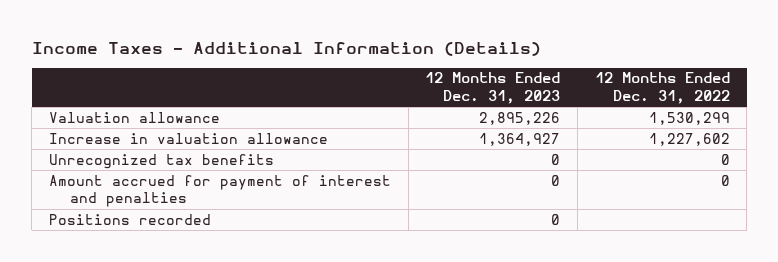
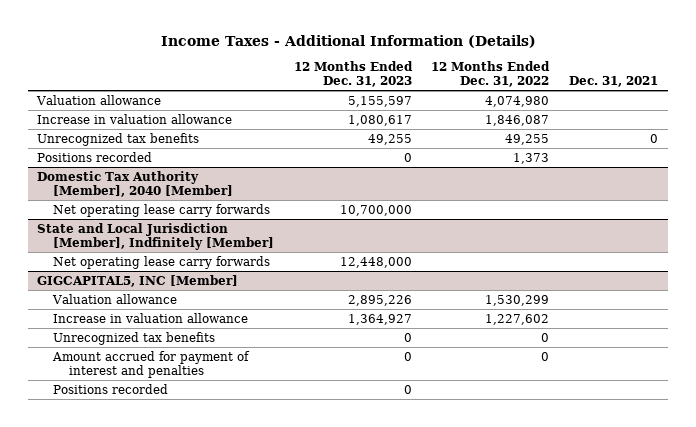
none -> [569,75,659,87] Dec. 31, 2021
none -> [36,94,162,105] Valuation allowance
none -> [37,113,233,124] Increase in valuation allowance
none -> [37,132,200,146] Unrecognized tax benefits
none -> [37,151,153,162] Positions recorded
none -> [37,170,234,197] Domestic Tax Authority [Member], 2040 [Member]
none -> [53,203,271,217] Net operating lease carry forwards
none -> [37,222,275,250] State and Local Jurisdiction [Member], Indfinitely [Member]
none -> [53,255,271,269] Net operating lease carry forwards
none -> [37,274,239,287] GIGCAPITAL5, INC [Member]

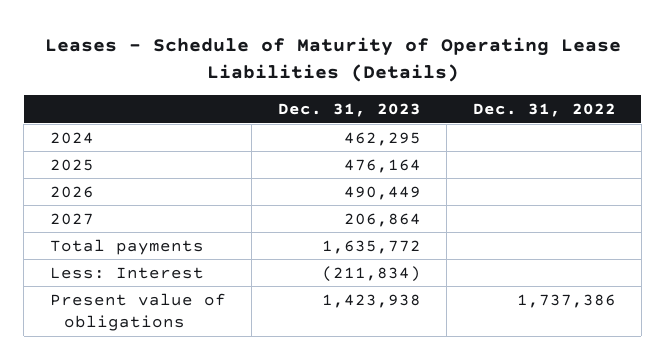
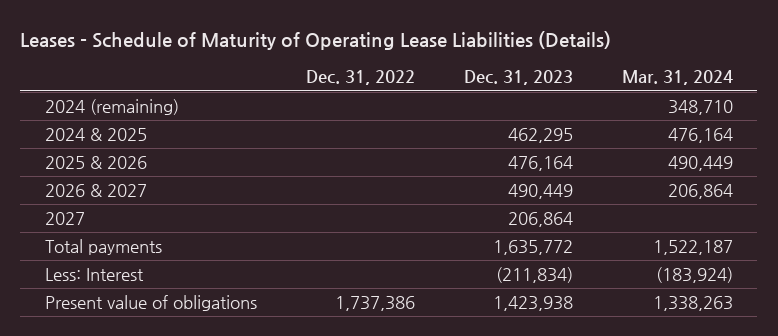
none -> [621,70,733,86] Mar. 31, 2024
none -> [44,98,179,115] 2024 (remaining)
[49,131,94,144] 2024 -> [44,127,147,141] 2024 & 2025
[49,158,94,171] 2025 -> [44,155,147,169] 2025 & 2026
[49,185,94,198] 2026 -> [44,183,147,197] 2026 & 2027

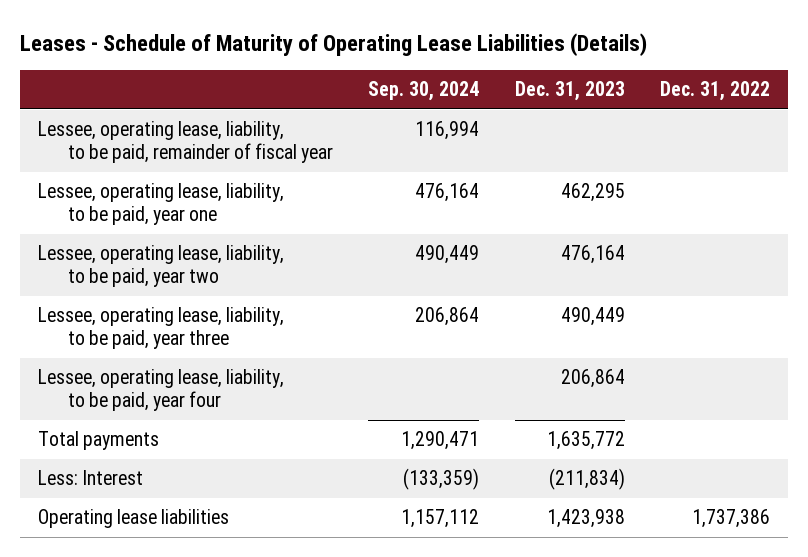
[621,70,733,86] Mar. 31, 2024 -> none
none -> [368,81,480,102] Sep. 30, 2024
[44,98,179,115] 2024 (remaining) -> [38,121,334,164] Lessee, operating lease, liability, to be paid, remainder of fiscal year
[44,127,147,141] 2024 & 2025 -> [38,183,285,226] Lessee, operating lease, liability, to be paid, year one
[44,155,147,169] 2025 & 2026 -> [38,245,285,288] Lessee, operating lease, liability, to be paid, year two
[44,183,147,197] 2026 & 2027 -> [38,307,285,350] Lessee, operating lease, liability, to be paid, year three
[44,211,85,225] 2027 -> [38,369,285,412] Lessee, operating lease, liability, to be paid, year four
[44,294,257,311] Present value of obligations -> [38,509,230,529] Operating lease liabilities

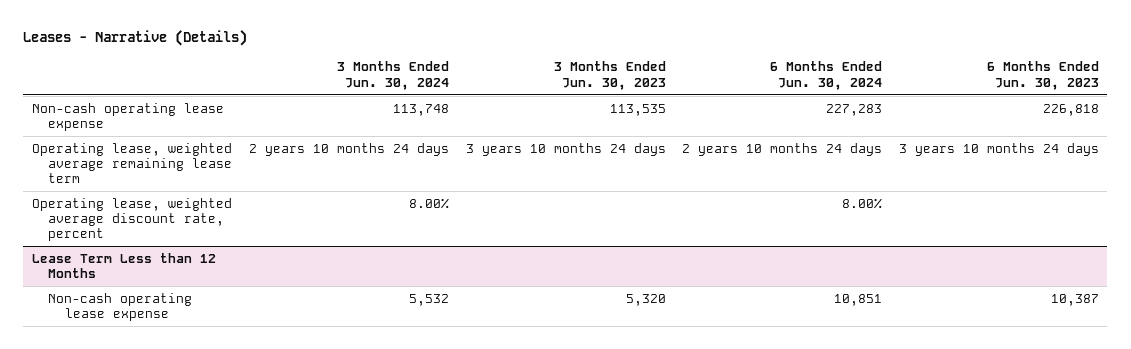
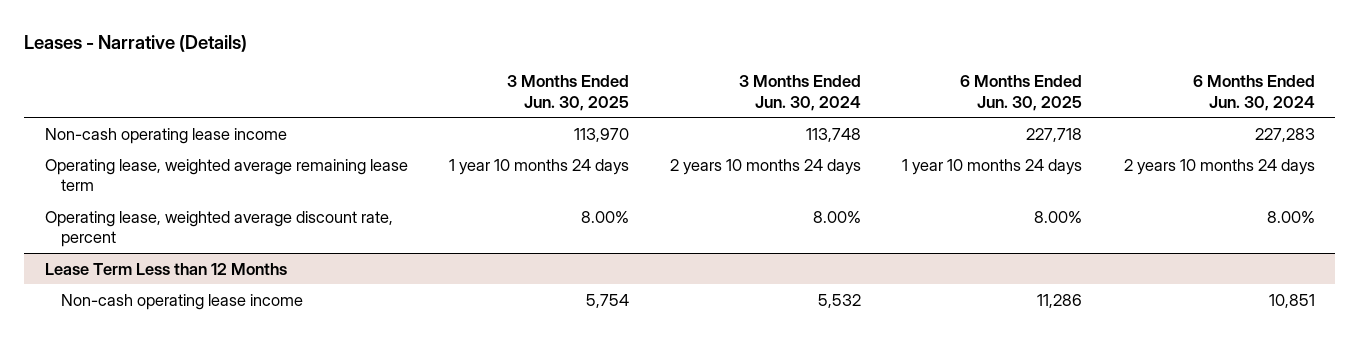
[553,61,666,90] 3 Months Ended Jun. 30, 2023 -> none
[986,61,1099,90] 6 Months Ended Jun. 30, 2023 -> none
none -> [506,75,629,111] 3 Months Ended Jun. 30, 2025
none -> [960,75,1083,111] 6 Months Ended Jun. 30, 2025
[31,102,224,131] Non-cash operating lease expense -> [44,127,287,144] Non-cash operating lease income
[48,292,193,321] Non-cash operating lease expense -> [60,293,303,310] Non-cash operating lease income

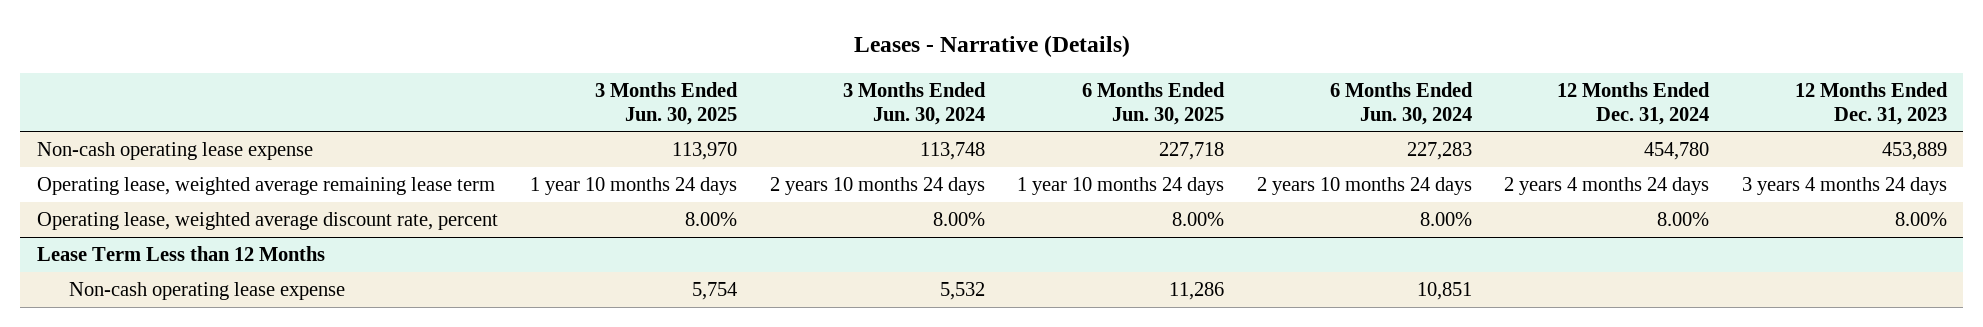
none -> [1557,81,1711,125] 12 Months Ended Dec. 31, 2024
none -> [1794,81,1948,125] 12 Months Ended Dec. 31, 2023
[44,127,287,144] Non-cash operating lease income -> [36,142,313,161] Non-cash operating lease expense
[60,293,303,310] Non-cash operating lease income -> [69,282,346,301] Non-cash operating lease expense

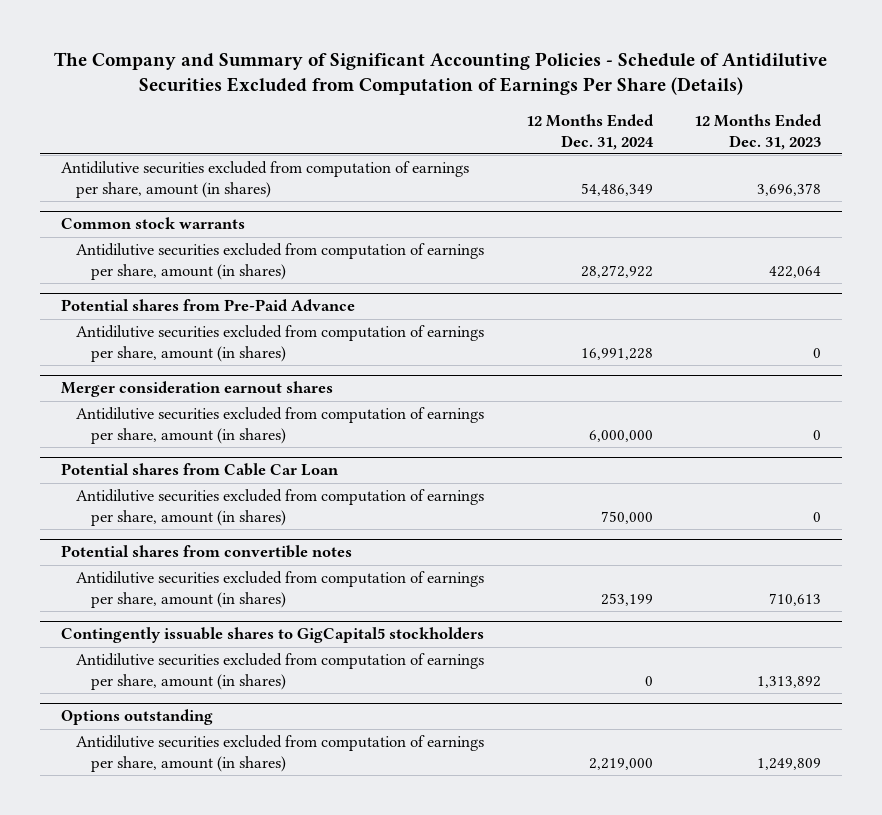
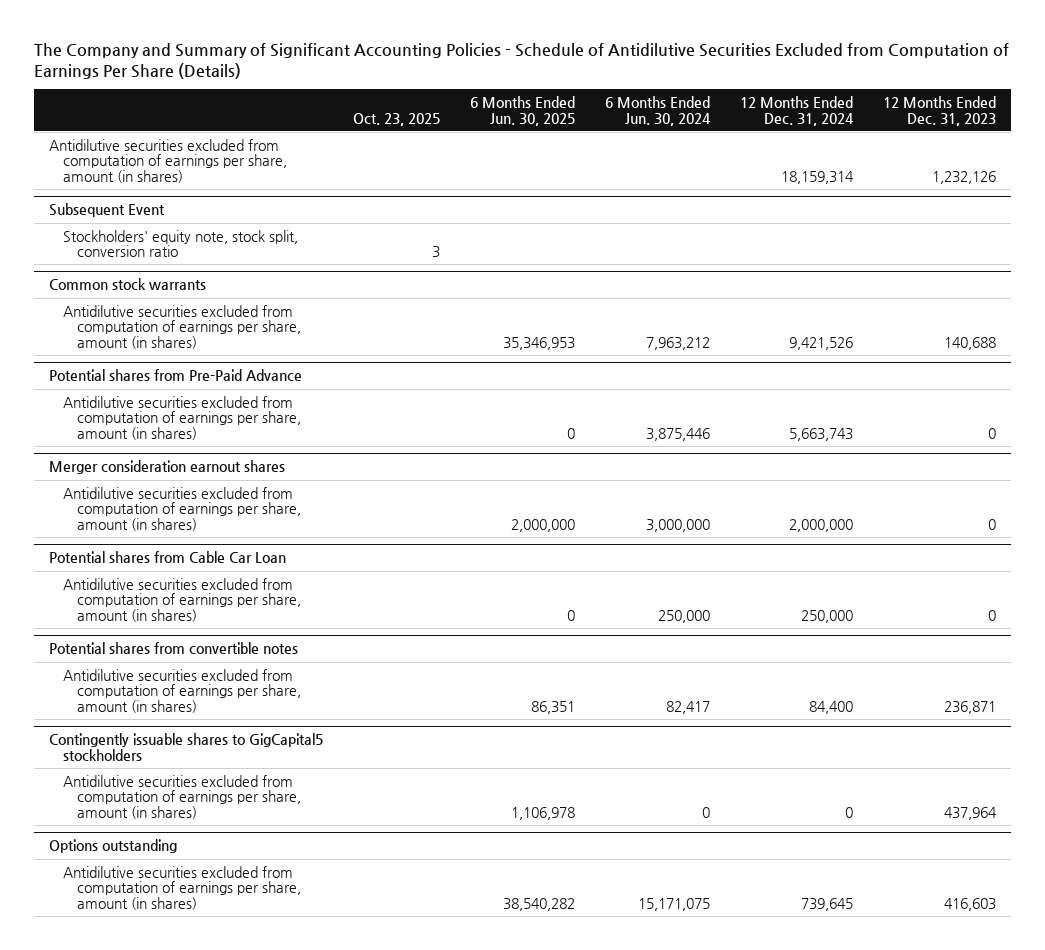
none -> [352,112,440,126] Oct. 23, 2025
none -> [469,95,575,126] 6 Months Ended Jun. 30, 2025
none -> [604,95,711,126] 6 Months Ended Jun. 30, 2024
[580,182,653,196] 54,486,349 -> [781,170,855,184] 18,159,314
[757,182,822,196] 3,696,378 -> [932,170,997,184] 1,232,126
none -> [48,203,165,218] Subsequent Event
none -> [62,229,298,258] Stockholders' equity note, stock split, conversion ratio
[580,264,653,278] 28,272,922 -> [789,336,854,350] 9,421,526
[769,265,822,278] 422,064 -> [944,336,997,350] 140,688
[580,347,653,360] 16,991,228 -> [789,427,854,441] 5,663,743
[588,429,653,442] 6,000,000 -> [789,518,854,532] 2,000,000
[600,510,653,524] 750,000 -> [801,609,854,623] 250,000
[600,592,653,606] 253,199 -> [809,700,854,714] 84,400
[769,592,822,606] 710,613 -> [944,700,997,714] 236,871
[757,675,822,688] 1,313,892 -> [944,806,998,820] 437,964
[588,757,653,770] 2,219,000 -> [801,897,854,911] 739,645
[757,757,822,770] 1,249,809 -> [944,897,997,911] 416,603

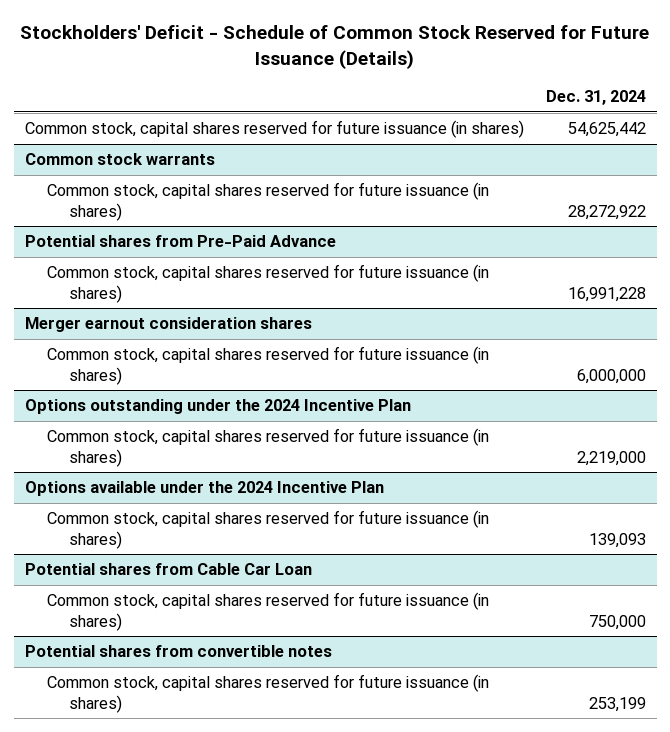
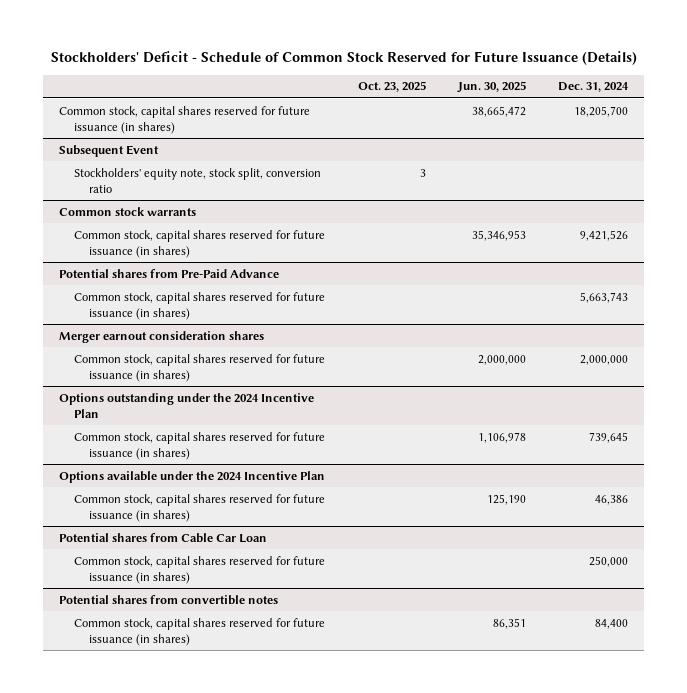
none -> [357,81,426,93] Oct. 23, 2025
none -> [456,81,526,94] Jun. 30, 2025
[567,122,646,138] 54,625,442 -> [574,105,629,117] 18,205,700
none -> [58,144,159,157] Subsequent Event
none -> [74,167,322,193] Stockholders' equity note, stock split, conversion ratio
[567,204,646,220] 28,272,922 -> [580,229,629,241] 9,421,526
[567,286,646,302] 16,991,228 -> [580,291,629,303] 5,663,743
[576,368,646,384] 6,000,000 -> [580,354,629,365] 2,000,000
[576,450,646,466] 2,219,000 -> [589,431,629,443] 739,645
[588,532,646,548] 139,093 -> [595,494,629,505] 46,386
[588,614,646,630] 750,000 -> [589,555,629,567] 250,000
[588,696,646,712] 253,199 -> [595,618,629,629] 84,400

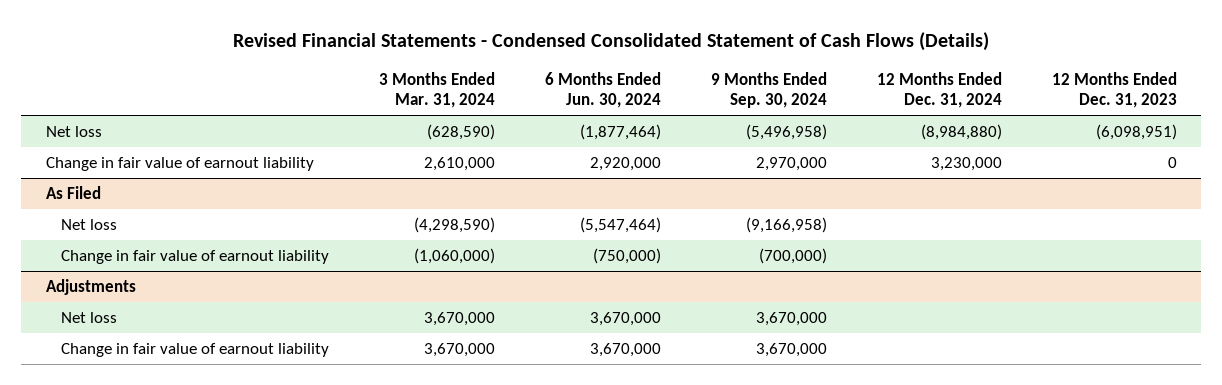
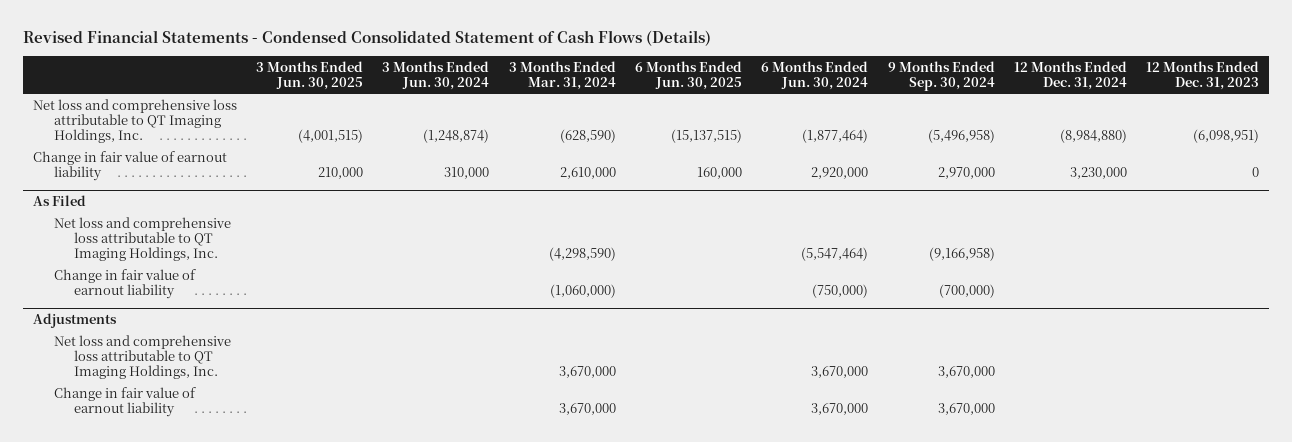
none -> [256,61,364,91] 3 Months Ended Jun. 30, 2025
none -> [382,61,490,91] 3 Months Ended Jun. 30, 2024
none -> [634,61,742,91] 6 Months Ended Jun. 30, 2025
[45,125,102,137] Net loss -> [32,98,237,144] Net loss and comprehensive loss attributable to QT Imaging Holdings, Inc.
[61,218,118,230] Net loss -> [53,216,231,262] Net loss and comprehensive loss attributable to QT Imaging Holdings, Inc.
[61,311,118,323] Net loss -> [53,334,231,380] Net loss and comprehensive loss attributable to QT Imaging Holdings, Inc.

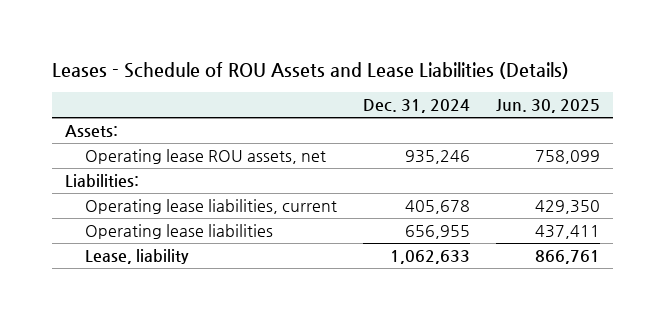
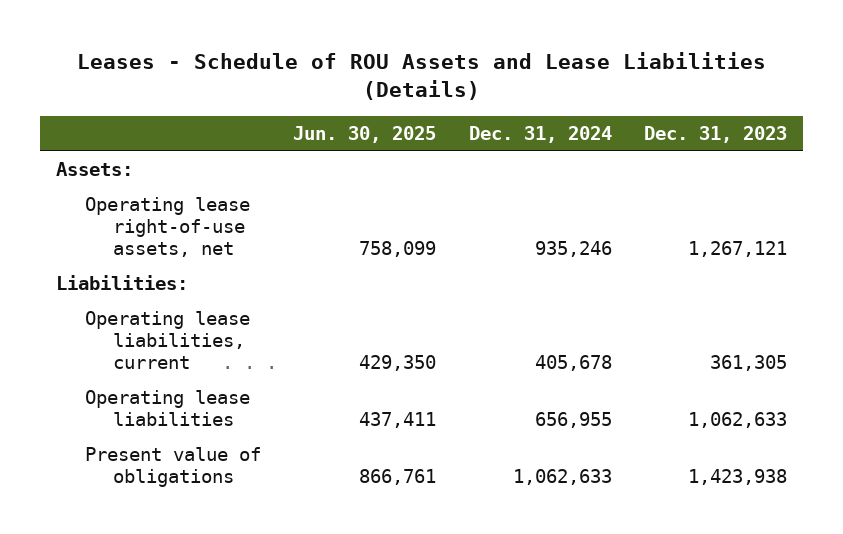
none -> [643,125,787,143] Dec. 31, 2023
[84,149,326,165] Operating lease ROU assets, net -> [84,197,250,258] Operating lease right-of-use assets, net
[84,249,189,265] Lease, liability -> [84,447,261,488] Present value of obligations

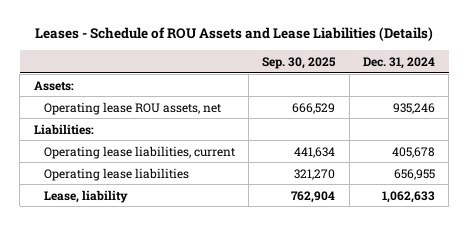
[293,125,437,143] Jun. 30, 2025 -> none
[643,125,787,143] Dec. 31, 2023 -> none
none -> [262,56,337,69] Sep. 30, 2025
[84,197,250,258] Operating lease right-of-use assets, net -> [43,101,221,115] Operating lease ROU assets, net
[84,447,261,488] Present value of obligations -> [43,189,128,203] Lease, liability

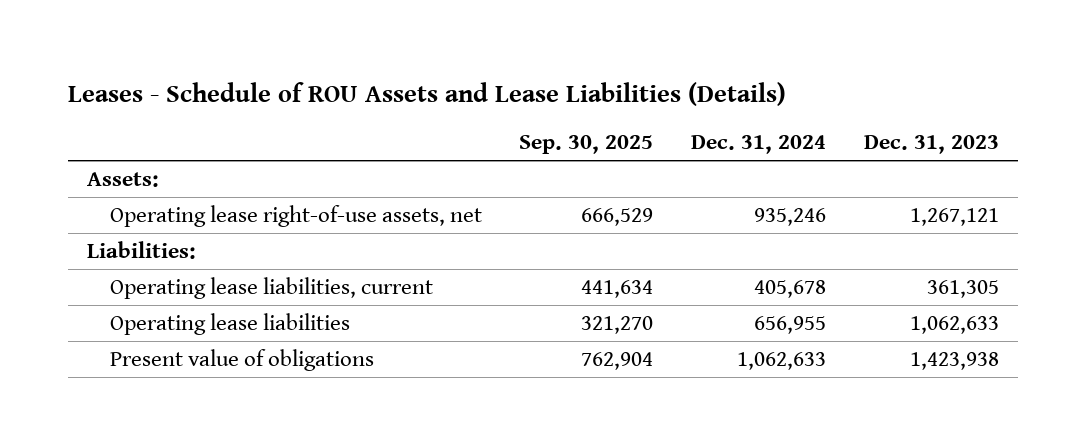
none -> [864,135,1000,155] Dec. 31, 2023
[43,101,221,115] Operating lease ROU assets, net -> [109,204,482,227] Operating lease right-of-use assets, net
[43,189,128,203] Lease, liability -> [109,348,374,371] Present value of obligations

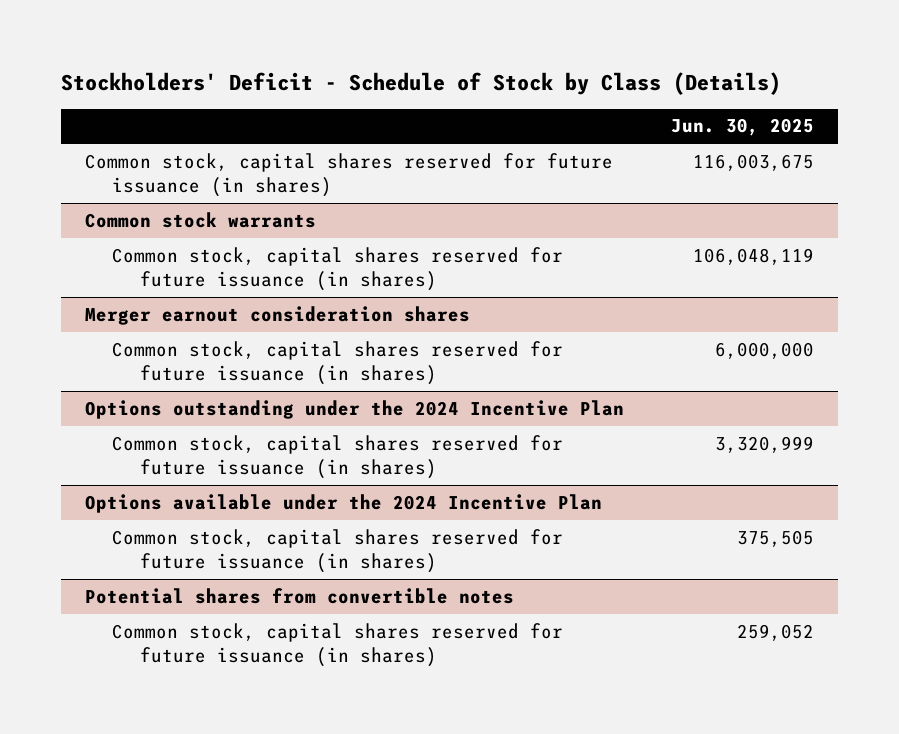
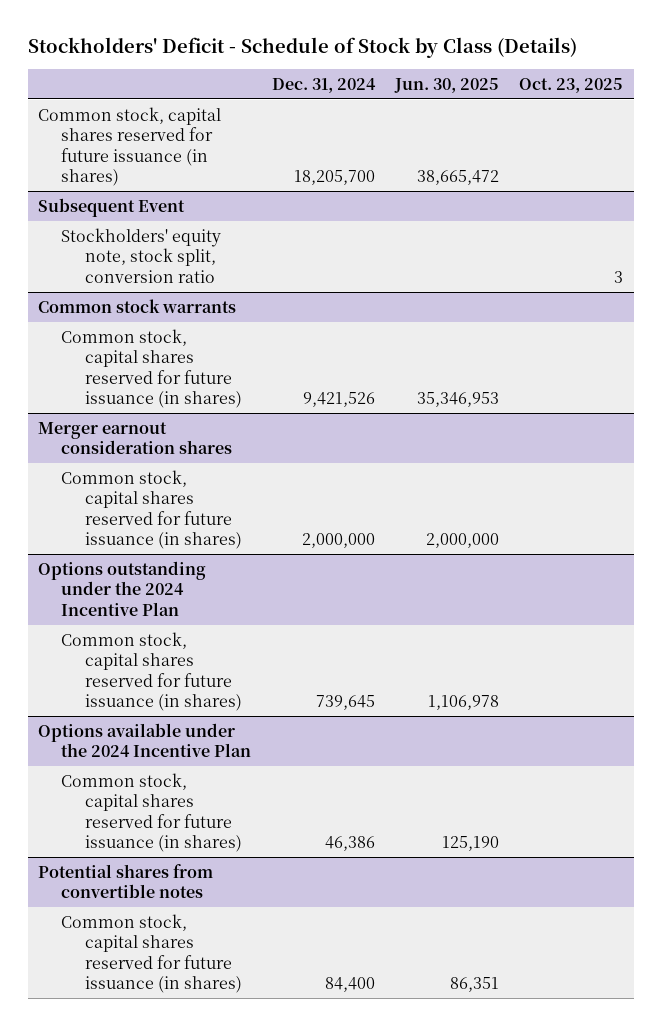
none -> [271,77,376,93] Dec. 31, 2024
none -> [519,77,624,93] Oct. 23, 2025
[693,153,815,171] 116,003,675 -> [417,170,500,186] 38,665,472
none -> [37,197,185,217] Subsequent Event
none -> [61,227,222,283] Stockholders' equity note, stock split, conversion ratio
[693,247,815,265] 106,048,119 -> [417,392,500,408] 35,346,953
[715,341,815,359] 6,000,000 -> [426,533,500,549] 2,000,000
[715,435,815,453] 3,320,999 -> [428,695,500,711] 1,106,978
[737,529,815,547] 375,505 -> [442,836,500,852] 125,190
[737,623,815,641] 259,052 -> [450,977,500,993] 86,351

